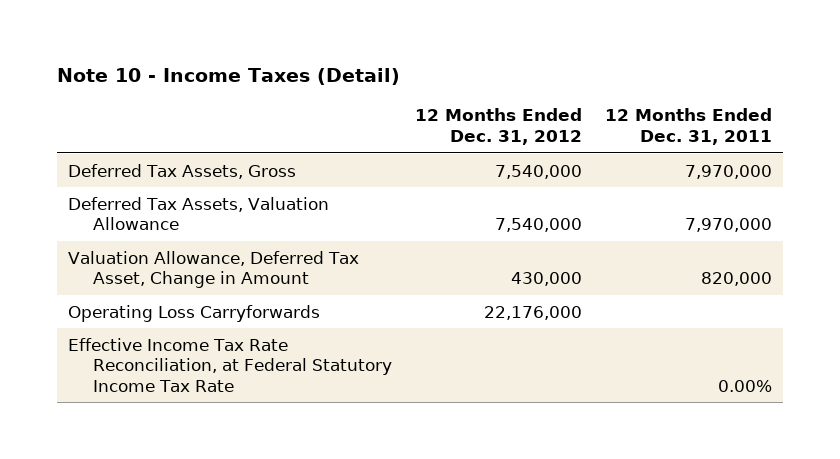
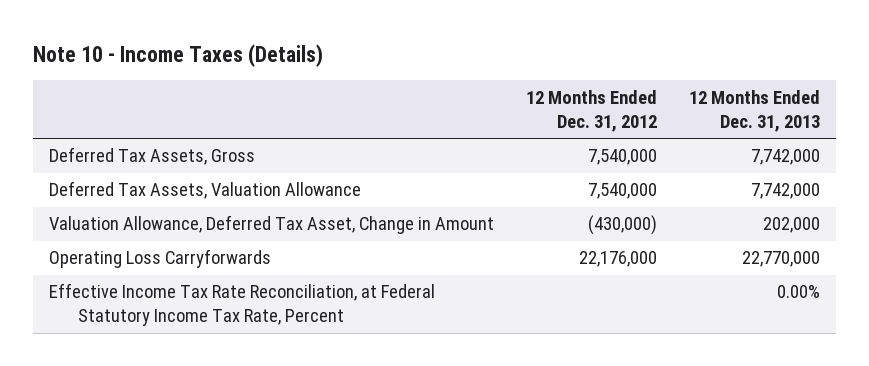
[56,68,400,86] Note 10 - Income Taxes (Detail) -> [32,43,323,67] Note 10 - Income Taxes (Details)
[604,108,772,145] 12 Months Ended Dec. 31, 2011 -> none
none -> [689,89,821,132] 12 Months Ended Dec. 31, 2013
[510,272,582,287] 430,000 -> [588,215,658,236] (430,000)
[68,337,392,392] Effective Income Tax Rate Reconciliation, at Federal Statutory Income Tax Rate -> [48,283,435,327] Effective Income Tax Rate Reconciliation, at Federal Statutory Income Tax Rate, Percent

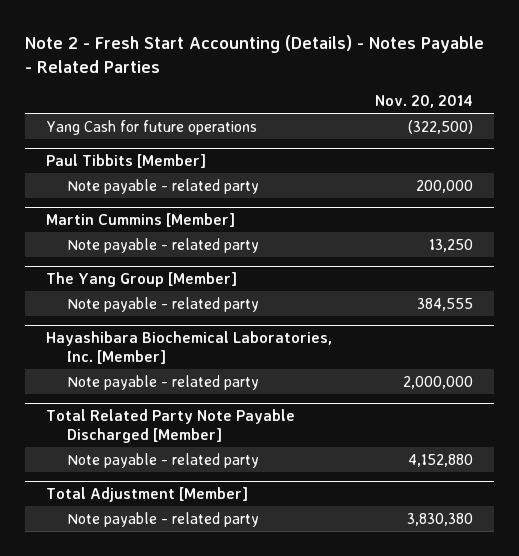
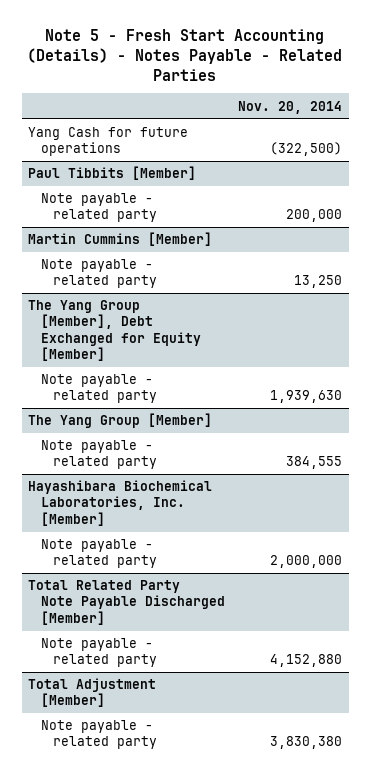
[25,35,485,73] Note 2 - Fresh Start Accounting (Details) - Notes Payable - Related Parties -> [27,29,343,81] Note 5 - Fresh Start Accounting (Details) - Notes Payable - Related Parties
none -> [28,300,201,361] The Yang Group [Member], Debt Exchanged for Equity [Member]
none -> [40,374,158,404] Note payable - related party

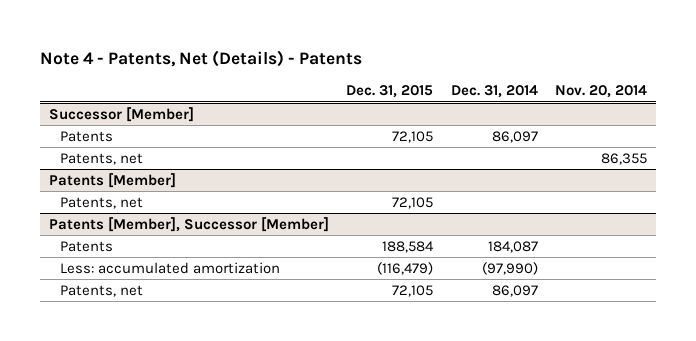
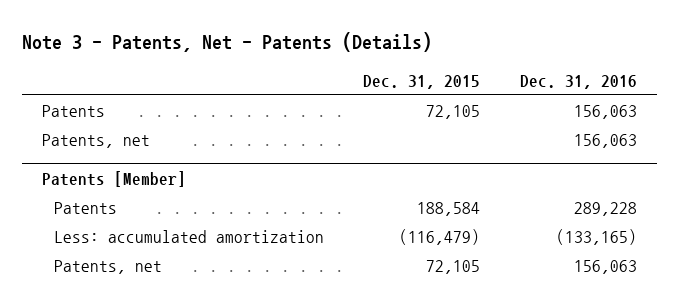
[40,49,363,67] Note 4 - Patents, Net (Details) - Patents -> [22,32,433,53] Note 3 - Patents, Net - Patents (Details)
[450,85,538,99] Dec. 31, 2014 -> none
[555,85,648,99] Nov. 20, 2014 -> none
none -> [520,74,638,89] Dec. 31, 2016
[49,106,195,122] Successor [Member] -> none
[60,196,144,209] Patents, net -> none
[49,216,330,232] Patents [Member], Successor [Member] -> none

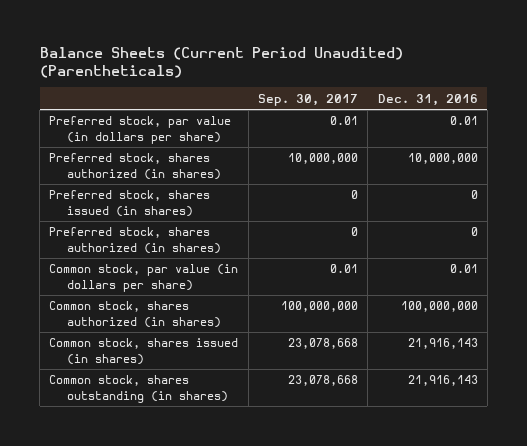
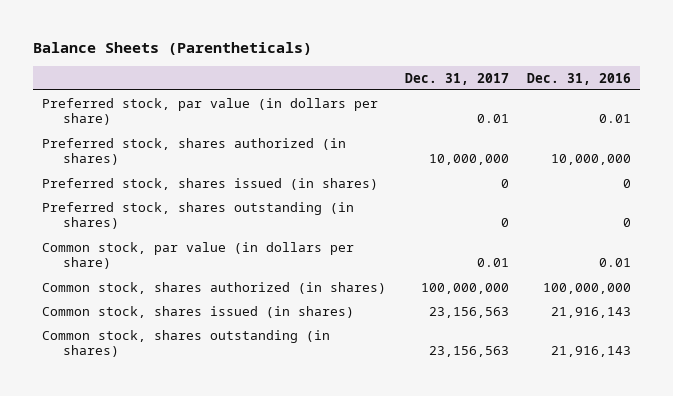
[39,46,403,78] Balance Sheets (Current Period Unaudited) (Parentheticals) -> [32,41,312,55] Balance Sheets (Parentheticals)
[258,93,359,106] Sep. 30, 2017 -> none
none -> [404,72,509,85] Dec. 31, 2017
[49,227,221,254] Preferred stock, shares authorized (in shares) -> [41,201,354,230] Preferred stock, shares outstanding (in shares)

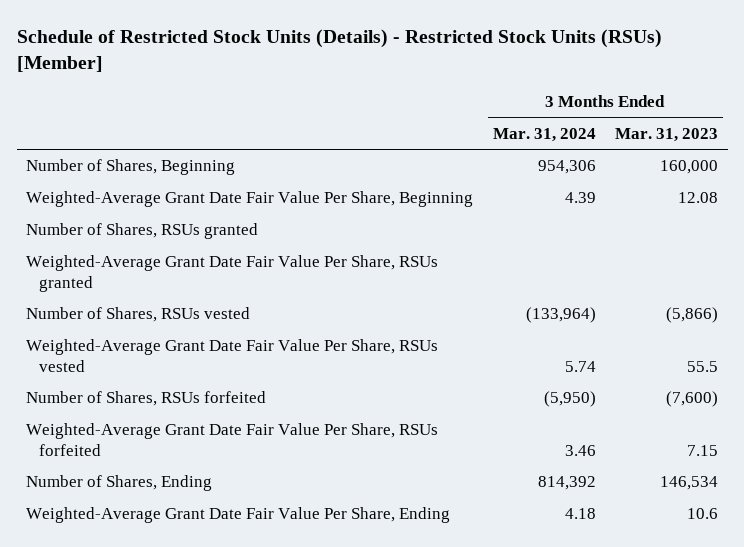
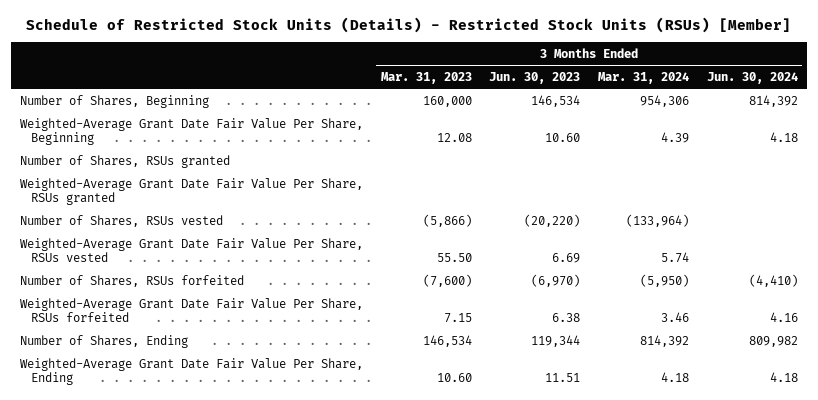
none -> [489,71,581,84] Jun. 30, 2023
none -> [706,71,798,84] Jun. 30, 2024
[687,360,719,372] 55.5 -> [436,253,472,263] 55.50
[687,508,719,520] 10.6 -> [436,373,472,383] 10.60

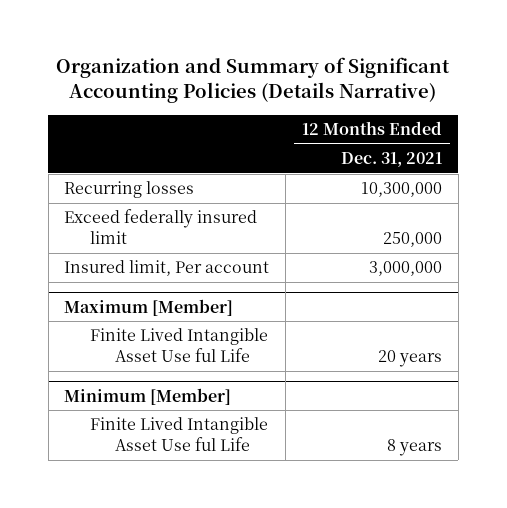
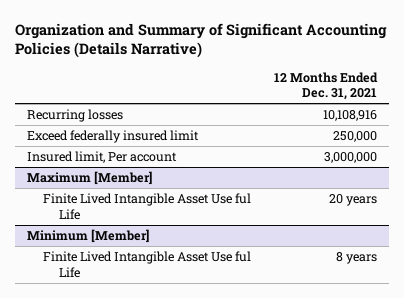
[361,182,443,198] 10,300,000 -> [323,110,378,122] 10,108,916

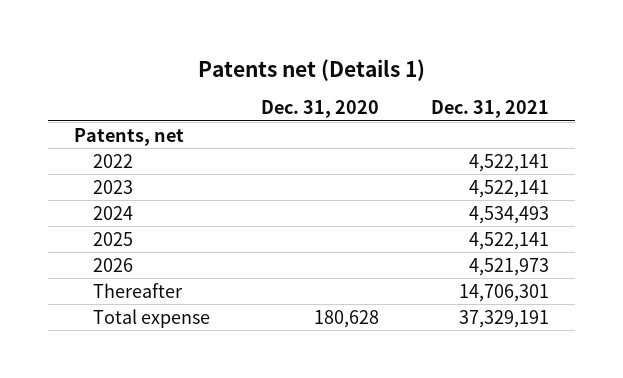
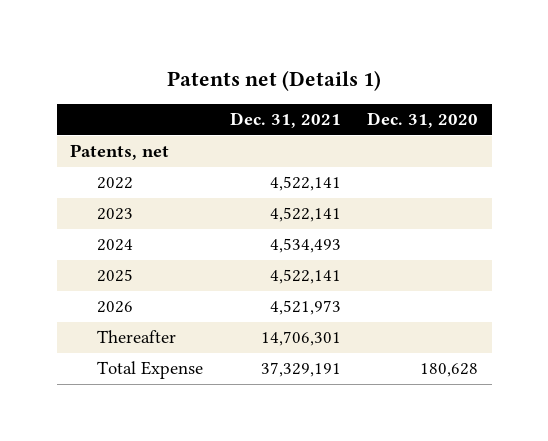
[92,308,210,328] Total expense -> [97,361,204,380] Total Expense

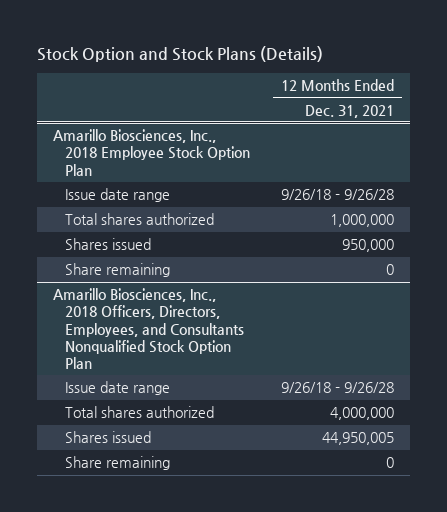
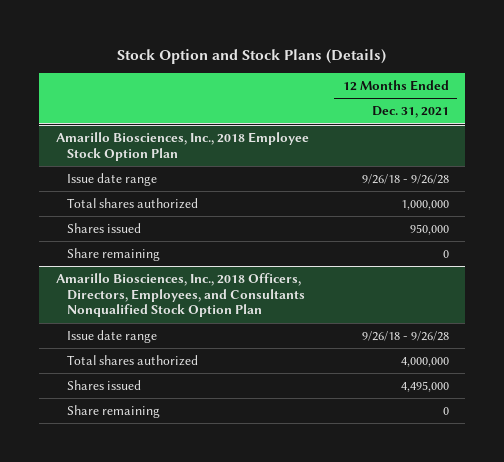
[322,432,395,446] 44,950,005 -> [400,380,449,392] 4,495,000

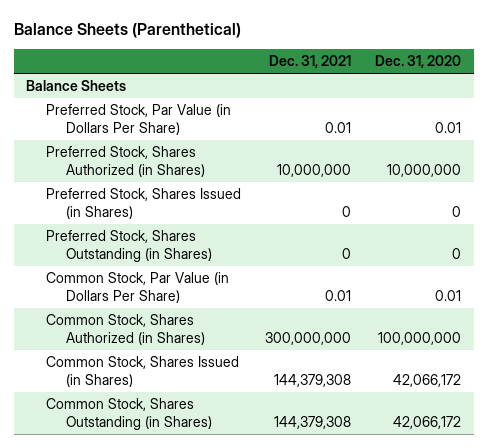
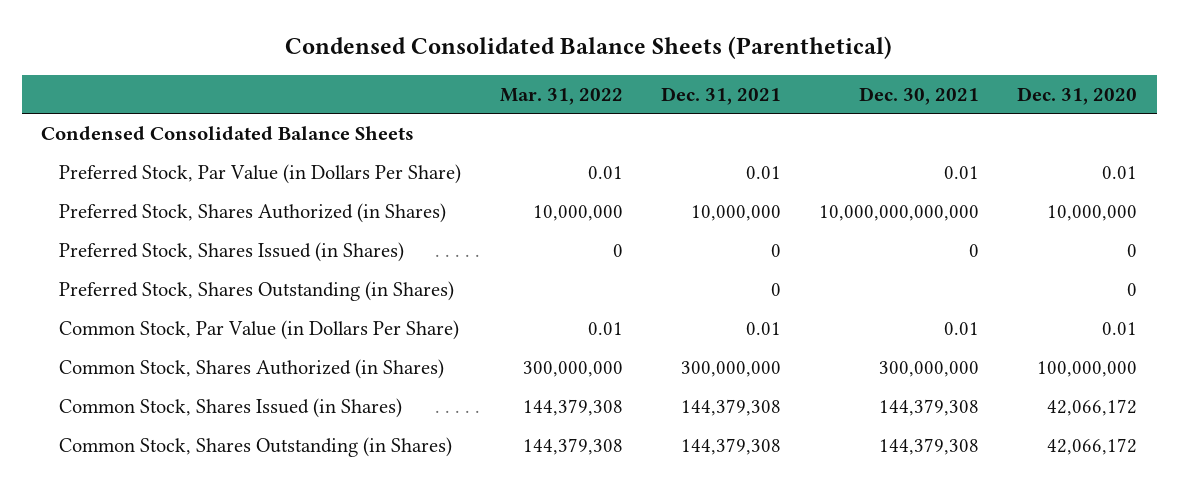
[13,23,241,39] Balance Sheets (Parenthetical) -> [285,36,893,60] Condensed Consolidated Balance Sheets (Parenthetical)
none -> [499,87,623,105] Mar. 31, 2022
none -> [859,86,980,105] Dec. 30, 2021
[25,80,126,92] Balance Sheets -> [41,126,415,141] Condensed Consolidated Balance Sheets

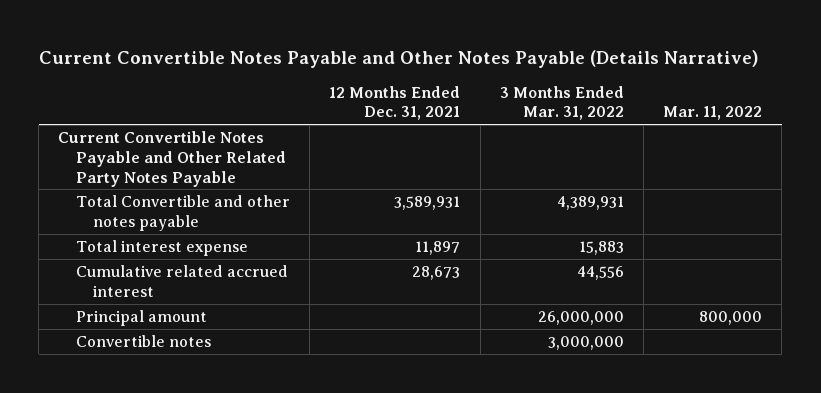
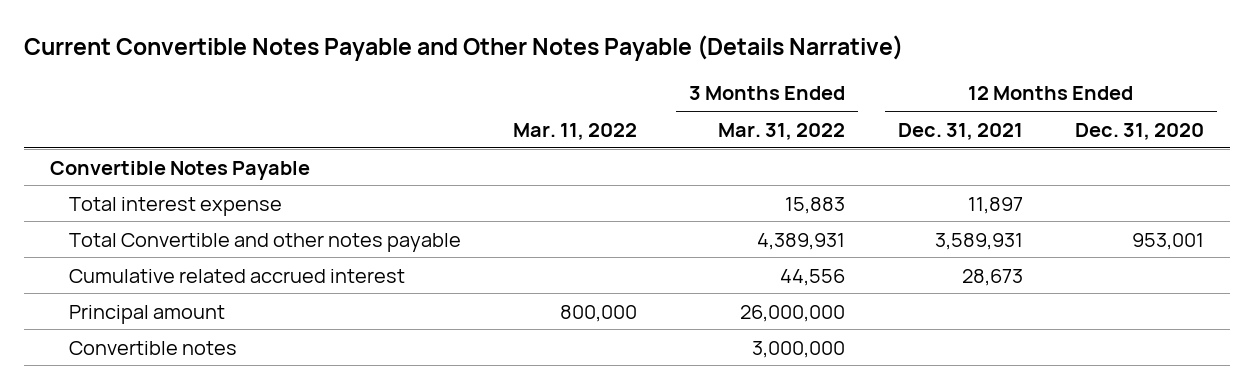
none -> [1074,122,1204,140] Dec. 31, 2020
[58,130,286,187] Current Convertible Notes Payable and Other Related Party Notes Payable -> [50,160,311,180] Convertible Notes Payable
[75,194,290,231] Total Convertible and other notes payable -> [68,232,461,252] Total Convertible and other notes payable

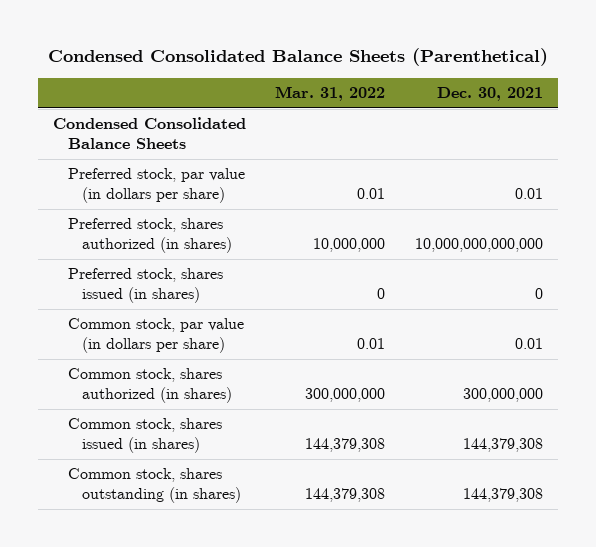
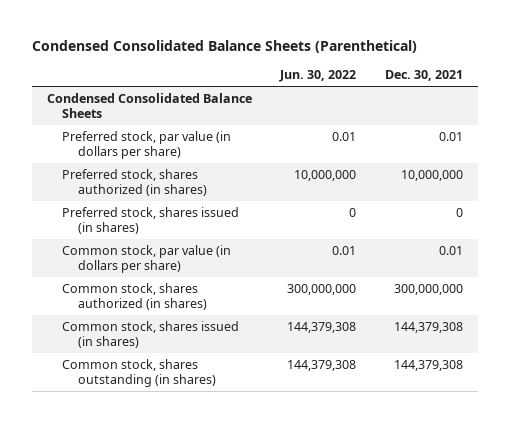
[275,86,386,102] Mar. 31, 2022 -> none
none -> [279,70,357,83] Jun. 30, 2022
[415,238,544,253] 10,000,000,000,000 -> [401,169,464,181] 10,000,000

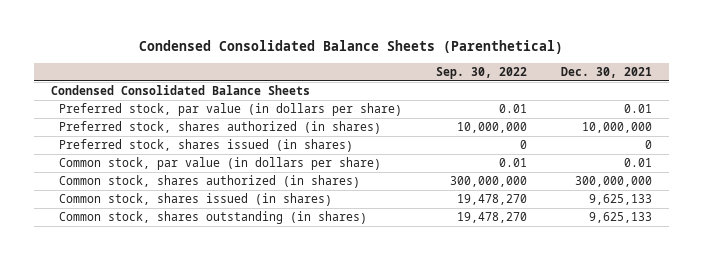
[279,70,357,83] Jun. 30, 2022 -> none
none -> [435,66,527,79] Sep. 30, 2022
[394,321,464,333] 144,379,308 -> [588,193,652,205] 9,625,133
[394,359,464,371] 144,379,308 -> [588,211,652,223] 9,625,133

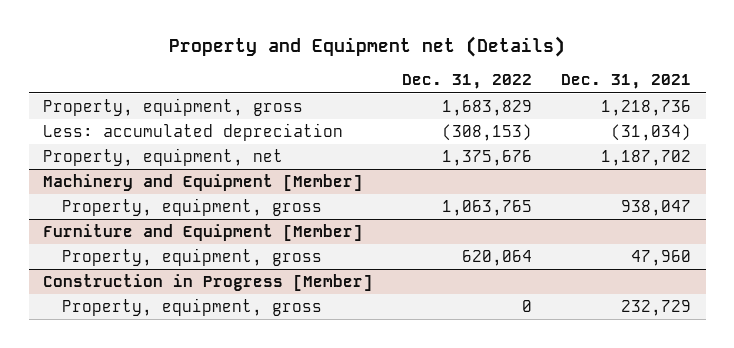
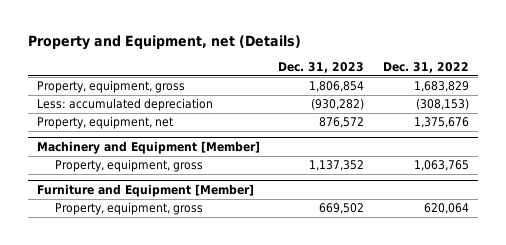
[169,36,566,58] Property and Equipment net (Details) -> [27,34,301,50] Property and Equipment, net (Details)
[561,74,692,90] Dec. 31, 2021 -> none
none -> [278,61,365,73] Dec. 31, 2023
[43,273,374,291] Construction in Progress [Member] -> none
[62,297,323,316] Property, equipment, gross -> none

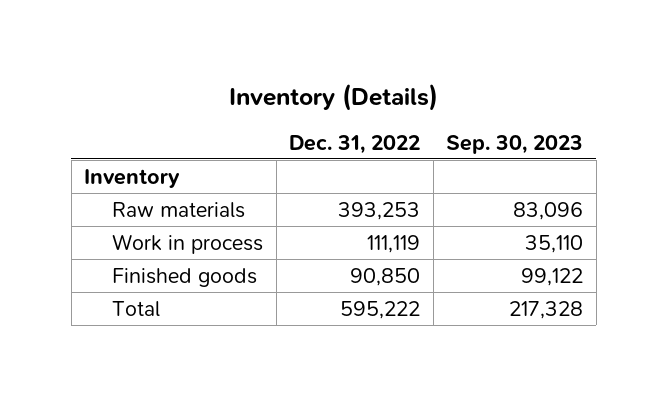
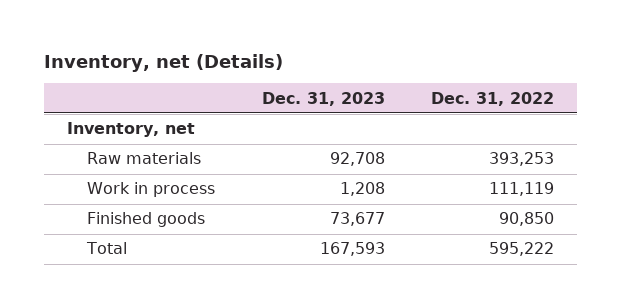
[228,82,438,111] Inventory (Details) -> [43,53,283,72] Inventory, net (Details)
[446,134,584,154] Sep. 30, 2023 -> none
none -> [261,91,385,106] Dec. 31, 2023
[84,168,181,188] Inventory -> [67,122,196,138] Inventory, net

